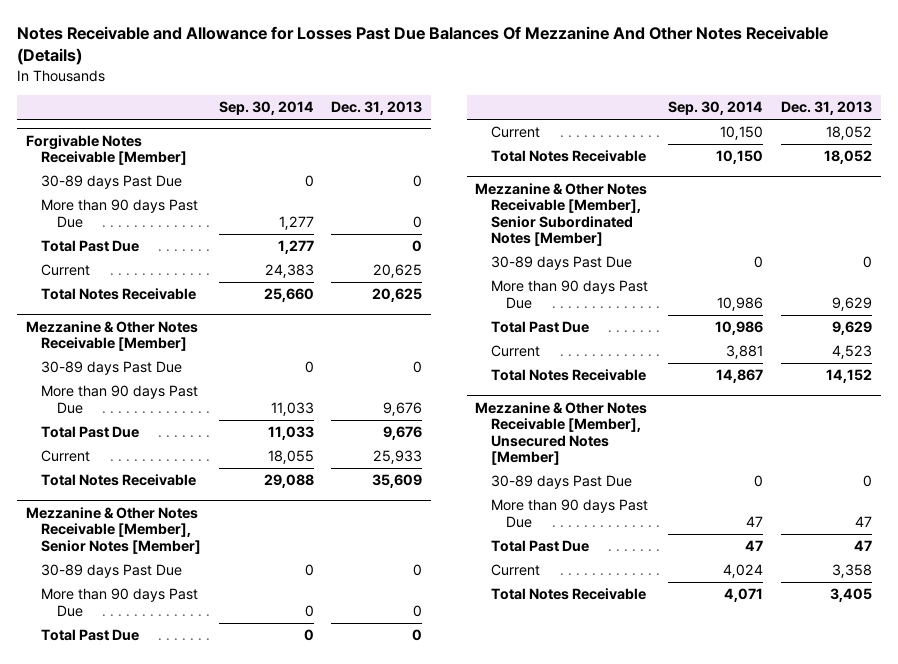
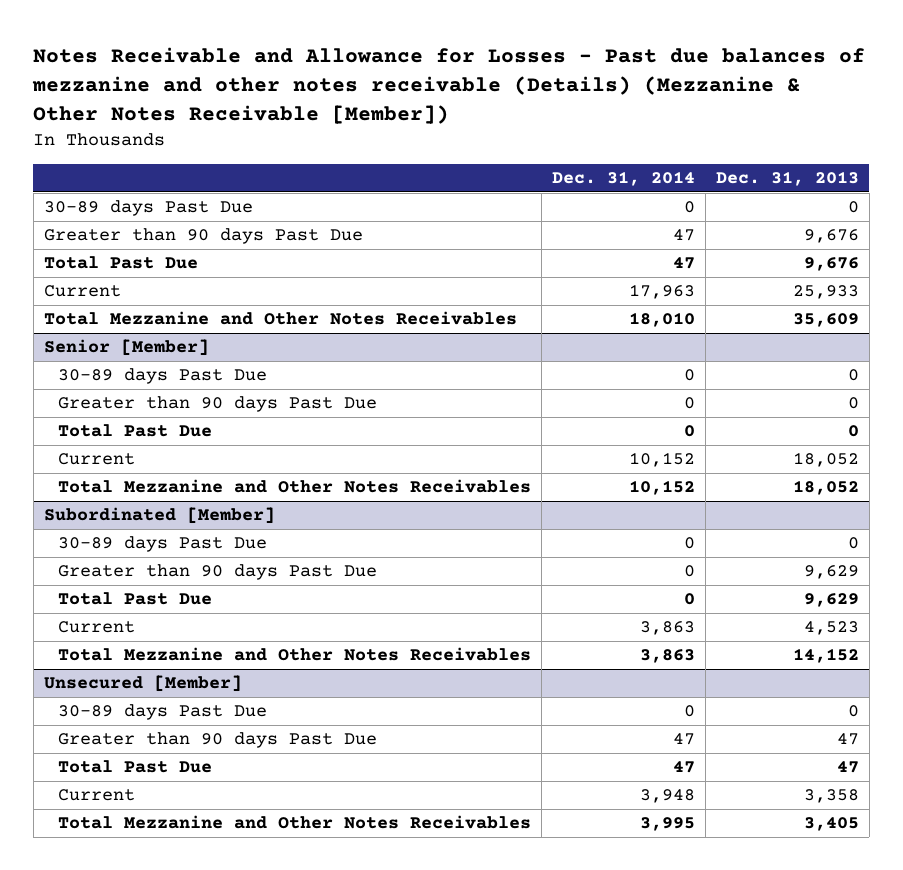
[16,26,828,66] Notes Receivable and Allowance for Losses Past Due Balances Of Mezzanine And Other Notes Receivable (Details) -> [32,47,866,125] Notes Receivable and Allowance for Losses - Past due balances of mezzanine and other notes receivable (Details) (Mezzanine & Other Notes Receivable [Member])
[218,101,314,116] Sep. 30, 2014 -> none
none -> [551,171,695,187] Dec. 31, 2014
[25,134,188,166] Forgivable Notes Receivable [Member] -> none
[41,240,140,253] Total Past Due -> none
[41,264,91,277] Current -> none
[41,288,197,301] Total Notes Receivable -> none
[25,320,198,352] Mezzanine & Other Notes Receivable [Member] -> none
[41,361,183,376] 30-89 days Past Due -> none
[41,385,199,414] More than 90 days Past Due -> none
[41,199,199,228] More than 90 days Past Due -> [43,228,363,245] Greater than 90 days Past Due
[413,215,423,228] 0 -> [803,229,859,244] 9,676
[25,506,202,554] Mezzanine & Other Notes Receivable [Member], Senior Notes [Member] -> none
[41,474,197,487] Total Notes Receivable -> [43,311,517,326] Total Mezzanine and Other Notes Receivables
none -> [43,339,209,357] Senior [Member]
[41,588,199,617] More than 90 days Past Due -> [57,396,377,413] Greater than 90 days Past Due
[475,182,648,247] Mezzanine & Other Notes Receivable [Member], Senior Subordinated Notes [Member] -> none
[490,150,646,163] Total Notes Receivable -> [57,479,531,494] Total Mezzanine and Other Notes Receivables
none -> [43,507,275,525] Subordinated [Member]
[490,280,648,309] More than 90 days Past Due -> [57,564,377,581] Greater than 90 days Past Due
[475,401,648,466] Mezzanine & Other Notes Receivable [Member], Unsecured Notes [Member] -> none
[490,369,646,382] Total Notes Receivable -> [57,647,531,662] Total Mezzanine and Other Notes Receivables
none -> [43,675,242,693] Unsecured [Member]
[490,499,648,528] More than 90 days Past Due -> [57,732,377,749] Greater than 90 days Past Due
[490,588,646,601] Total Notes Receivable -> [57,815,531,830] Total Mezzanine and Other Notes Receivables

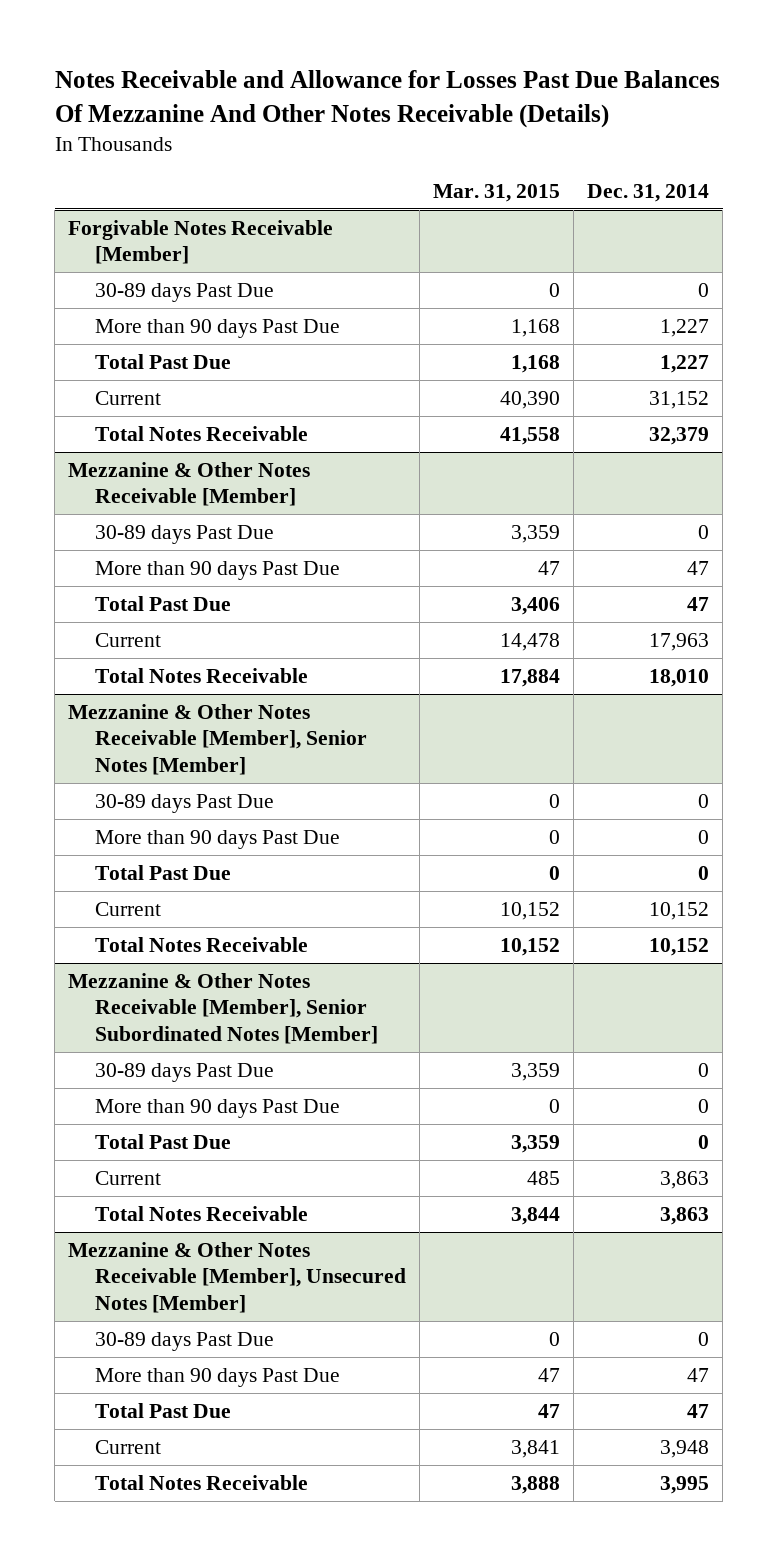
[32,47,866,125] Notes Receivable and Allowance for Losses - Past due balances of mezzanine and other notes receivable (Details) (Mezzanine & Other Notes Receivable [Member]) -> [54,70,720,128] Notes Receivable and Allowance for Losses Past Due Balances Of Mezzanine And Other Notes Receivable (Details)
[715,171,859,187] Dec. 31, 2013 -> none
none -> [432,183,560,202] Mar. 31, 2015
none -> [68,220,334,265] Forgivable Notes Receivable [Member]
[43,228,363,245] Greater than 90 days Past Due -> [94,319,340,339] More than 90 days Past Due
[672,229,695,242] 47 -> [659,319,709,338] 1,227
none -> [94,354,231,370] Total Past Due
none -> [94,391,161,406] Current
none -> [94,426,308,442] Total Notes Receivable
none -> [68,462,311,507] Mezzanine & Other Notes Receivable [Member]
none -> [94,525,274,545] 30-89 days Past Due
none -> [94,561,340,581] More than 90 days Past Due
[43,339,209,357] Senior [Member] -> none
[43,311,517,326] Total Mezzanine and Other Notes Receivables -> [94,668,308,684] Total Notes Receivable
none -> [68,704,367,775] Mezzanine & Other Notes Receivable [Member], Senior Notes [Member]
[57,396,377,413] Greater than 90 days Past Due -> [94,830,340,850] More than 90 days Past Due
[43,507,275,525] Subordinated [Member] -> none
[57,479,531,494] Total Mezzanine and Other Notes Receivables -> [94,937,308,953] Total Notes Receivable
none -> [68,973,378,1044] Mezzanine & Other Notes Receivable [Member], Senior Subordinated Notes [Member]
[57,564,377,581] Greater than 90 days Past Due -> [94,1099,340,1119] More than 90 days Past Due
[43,675,242,693] Unsecured [Member] -> none
[57,647,531,662] Total Mezzanine and Other Notes Receivables -> [94,1206,308,1222] Total Notes Receivable
none -> [68,1242,406,1313] Mezzanine & Other Notes Receivable [Member], Unsecured Notes [Member]
[57,732,377,749] Greater than 90 days Past Due -> [94,1368,340,1388] More than 90 days Past Due
[57,815,531,830] Total Mezzanine and Other Notes Receivables -> [94,1475,308,1491] Total Notes Receivable

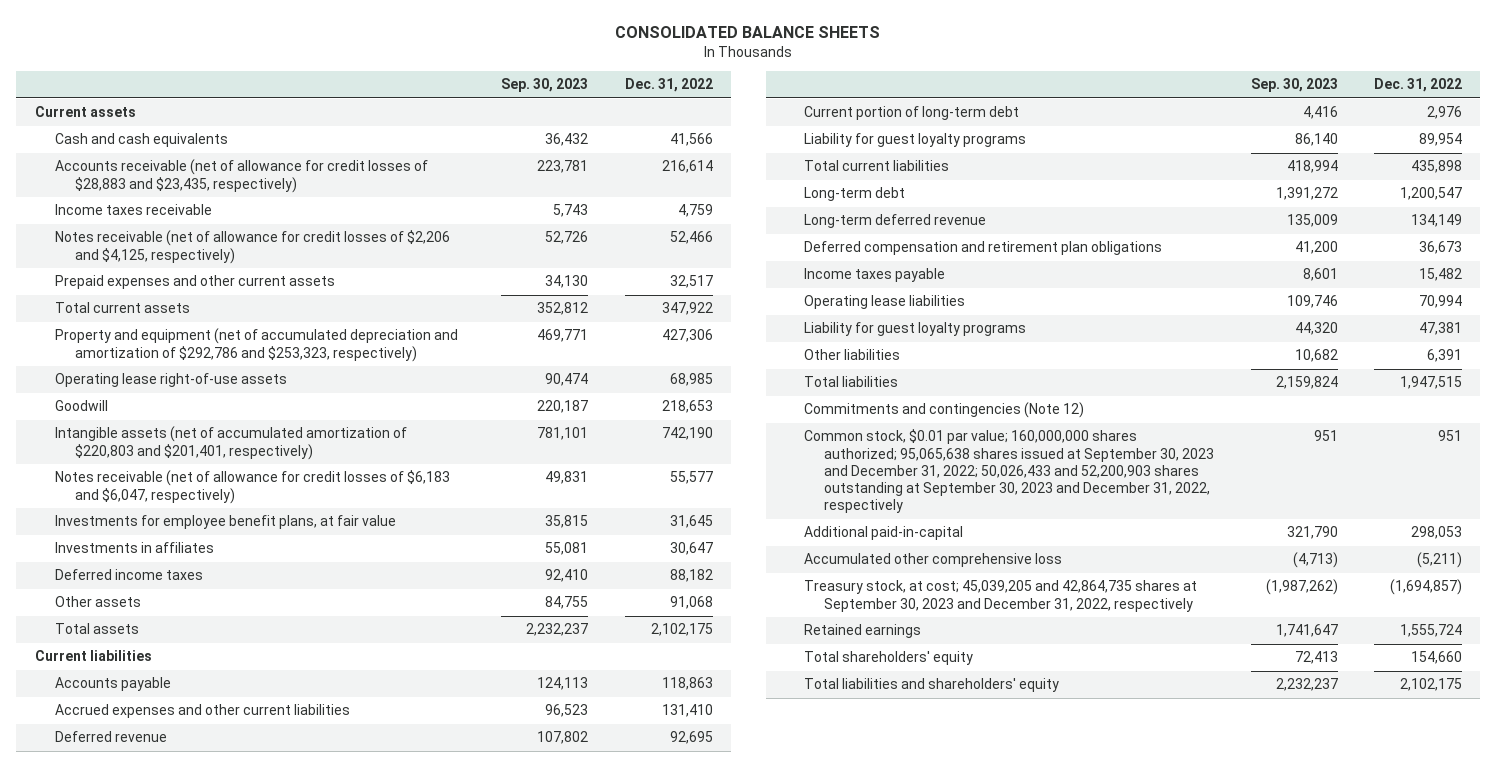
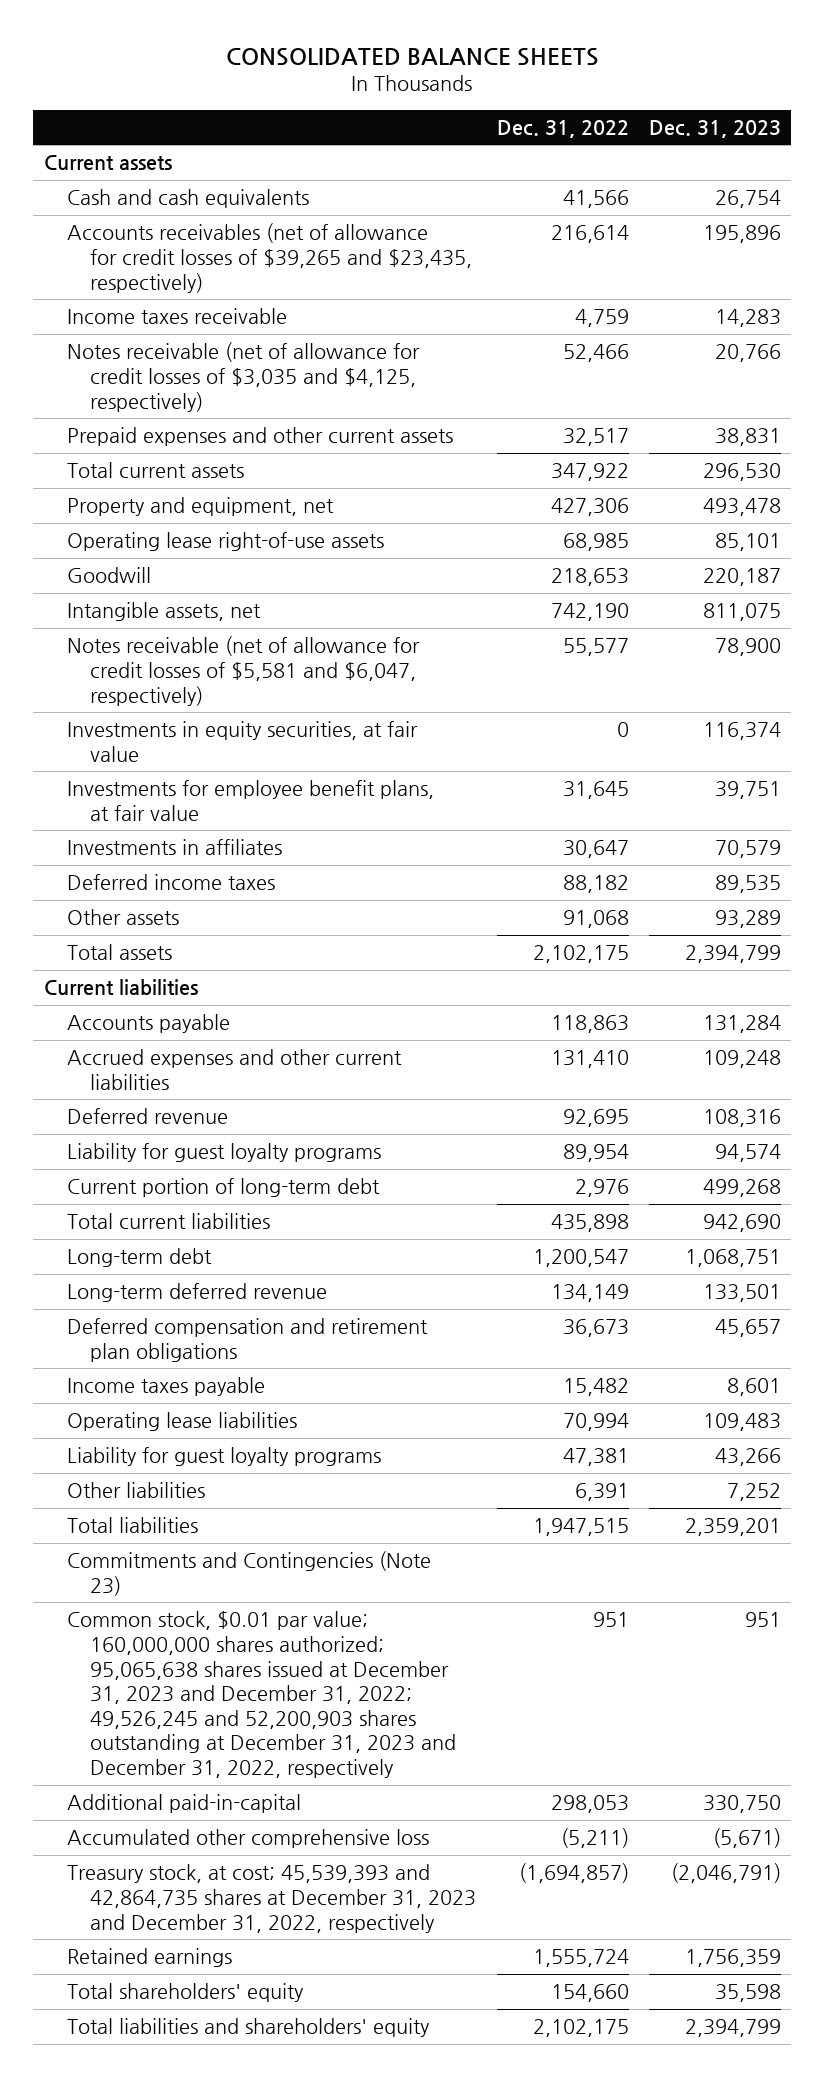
[501,78,589,93] Sep. 30, 2023 -> none
none -> [649,119,782,138] Dec. 31, 2023
[54,159,428,193] Accounts receivable (net of allowance for credit losses of $28,883 and $23,435, respectively) -> [66,223,472,293] Accounts receivables (net of allowance for credit losses of $39,265 and $23,435, respectively)
[54,230,450,264] Notes receivable (net of allowance for credit losses of $2,206 and $4,125, respectively) -> [66,342,420,412] Notes receivable (net of allowance for credit losses of $3,035 and $4,125, respectively)
[54,328,458,362] Property and equipment (net of accumulated depreciation and amortization of $292,786 and $253,323, respectively) -> [66,497,334,517] Property and equipment, net
[54,426,407,460] Intangible assets (net of accumulated amortization of $220,803 and $201,401, respectively) -> [66,602,261,622] Intangible assets, net
[54,470,450,504] Notes receivable (net of allowance for credit losses of $6,183 and $6,047, respectively) -> [66,636,420,706] Notes receivable (net of allowance for credit losses of $5,581 and $6,047, respectively)
none -> [66,721,418,762] Investments in equity securities, at fair value
[804,106,1020,121] Current portion of long-term debt -> [66,1178,380,1198] Current portion of long-term debt
[804,402,1085,419] Commitments and contingencies (Note 12) -> [66,1551,431,1596] Commitments and Contingencies (Note 23)
[804,429,1215,514] Common stock, $0.01 par value; 160,000,000 shares authorized; 95,065,638 shares issued at September 30, 2023 and December 31, 2022; 50,026,433 and 52,200,903 shares outstanding at September 30, 2023 and December 31, 2022, respectively -> [66,1611,456,1779] Common stock, $0.01 par value; 160,000,000 shares authorized; 95,065,638 shares issued at December 31, 2023 and December 31, 2022; 49,526,245 and 52,200,903 shares outstanding at December 31, 2023 and December 31, 2022, respectively
[804,580,1198,612] Treasury stock, at cost; 45,039,205 and 42,864,735 shares at September 30, 2023 and December 31, 2022, respectively -> [66,1864,476,1933] Treasury stock, at cost; 45,539,393 and 42,864,735 shares at December 31, 2023 and December 31, 2022, respectively

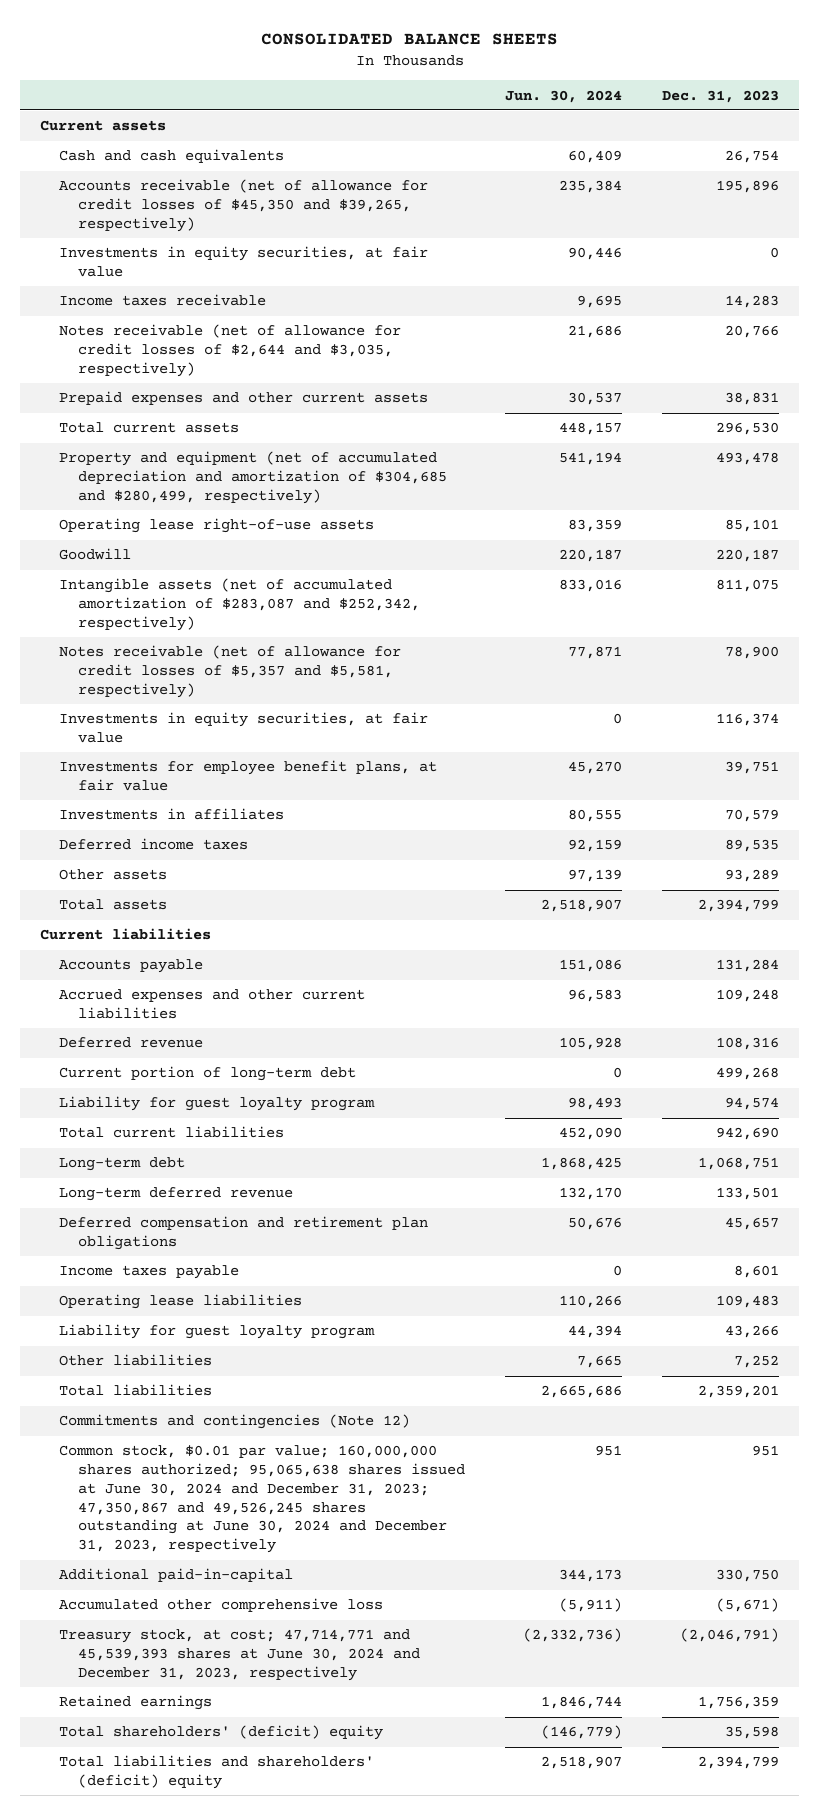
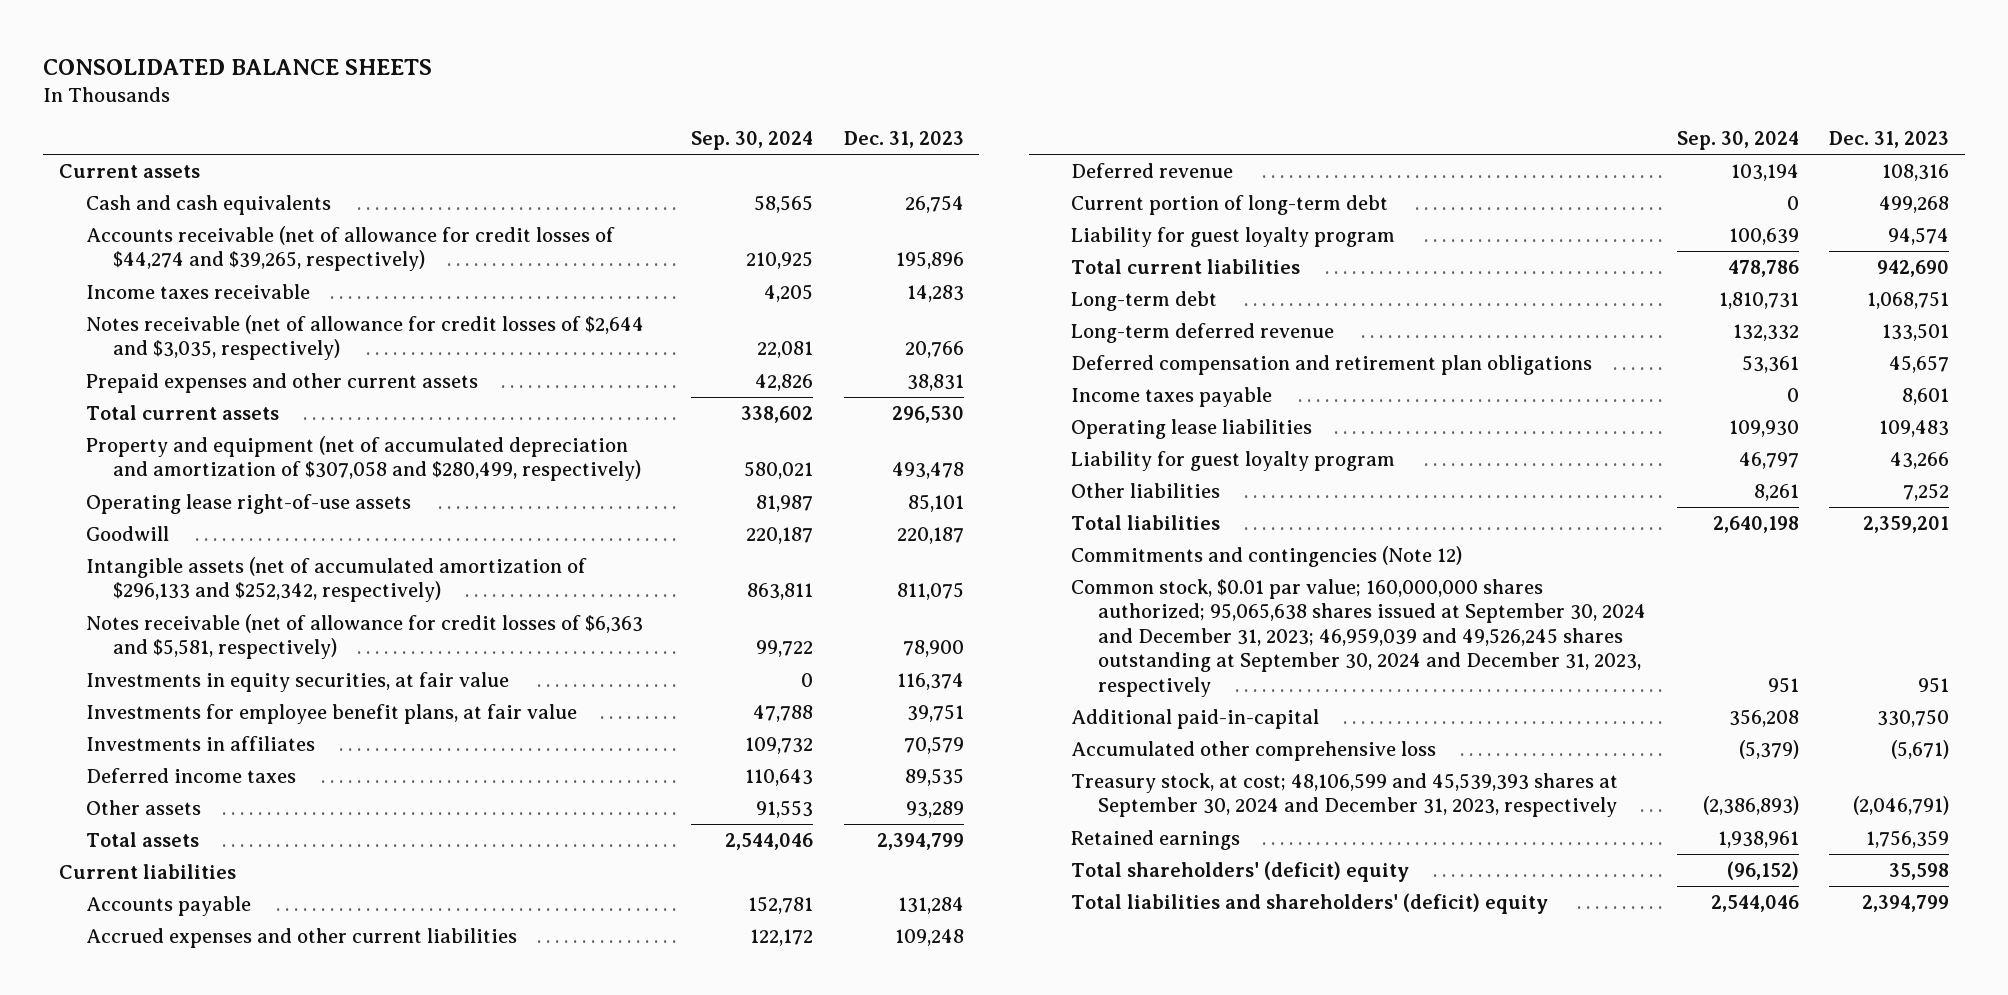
[504,89,622,103] Jun. 30, 2024 -> none
none -> [691,131,814,151] Sep. 30, 2024
[59,246,429,278] Investments in equity securities, at fair value -> none
[59,179,429,232] Accounts receivable (net of allowance for credit losses of $45,350 and $39,265, respectively) -> [85,226,615,272] Accounts receivable (net of allowance for credit losses of $44,274 and $39,265, respectively)
[59,451,447,504] Property and equipment (net of accumulated depreciation and amortization of $304,685 and $280,499, respectively) -> [85,436,641,482] Property and equipment (net of accumulated depreciation and amortization of $307,058 and $280,499, respectively)
[59,578,420,631] Intangible assets (net of accumulated amortization of $283,087 and $252,342, respectively) -> [85,557,587,603] Intangible assets (net of accumulated amortization of $296,133 and $252,342, respectively)
[59,645,402,698] Notes receivable (net of allowance for credit losses of $5,357 and $5,581, respectively) -> [85,614,643,660] Notes receivable (net of allowance for credit losses of $6,363 and $5,581, respectively)
[59,1445,465,1554] Common stock, $0.01 par value; 160,000,000 shares authorized; 95,065,638 shares issued at June 30, 2024 and December 31, 2023; 47,350,867 and 49,526,245 shares outstanding at June 30, 2024 and December 31, 2023, respectively -> [1071,579,1647,697] Common stock, $0.01 par value; 160,000,000 shares authorized; 95,065,638 shares issued at September 30, 2024 and December 31, 2023; 46,959,039 and 49,526,245 shares outstanding at September 30, 2024 and December 31, 2023, respectively
[59,1629,420,1681] Treasury stock, at cost; 47,714,771 and 45,539,393 shares at June 30, 2024 and December 31, 2023, respectively -> [1071,773,1619,818] Treasury stock, at cost; 48,106,599 and 45,539,393 shares at September 30, 2024 and December 31, 2023, respectively

